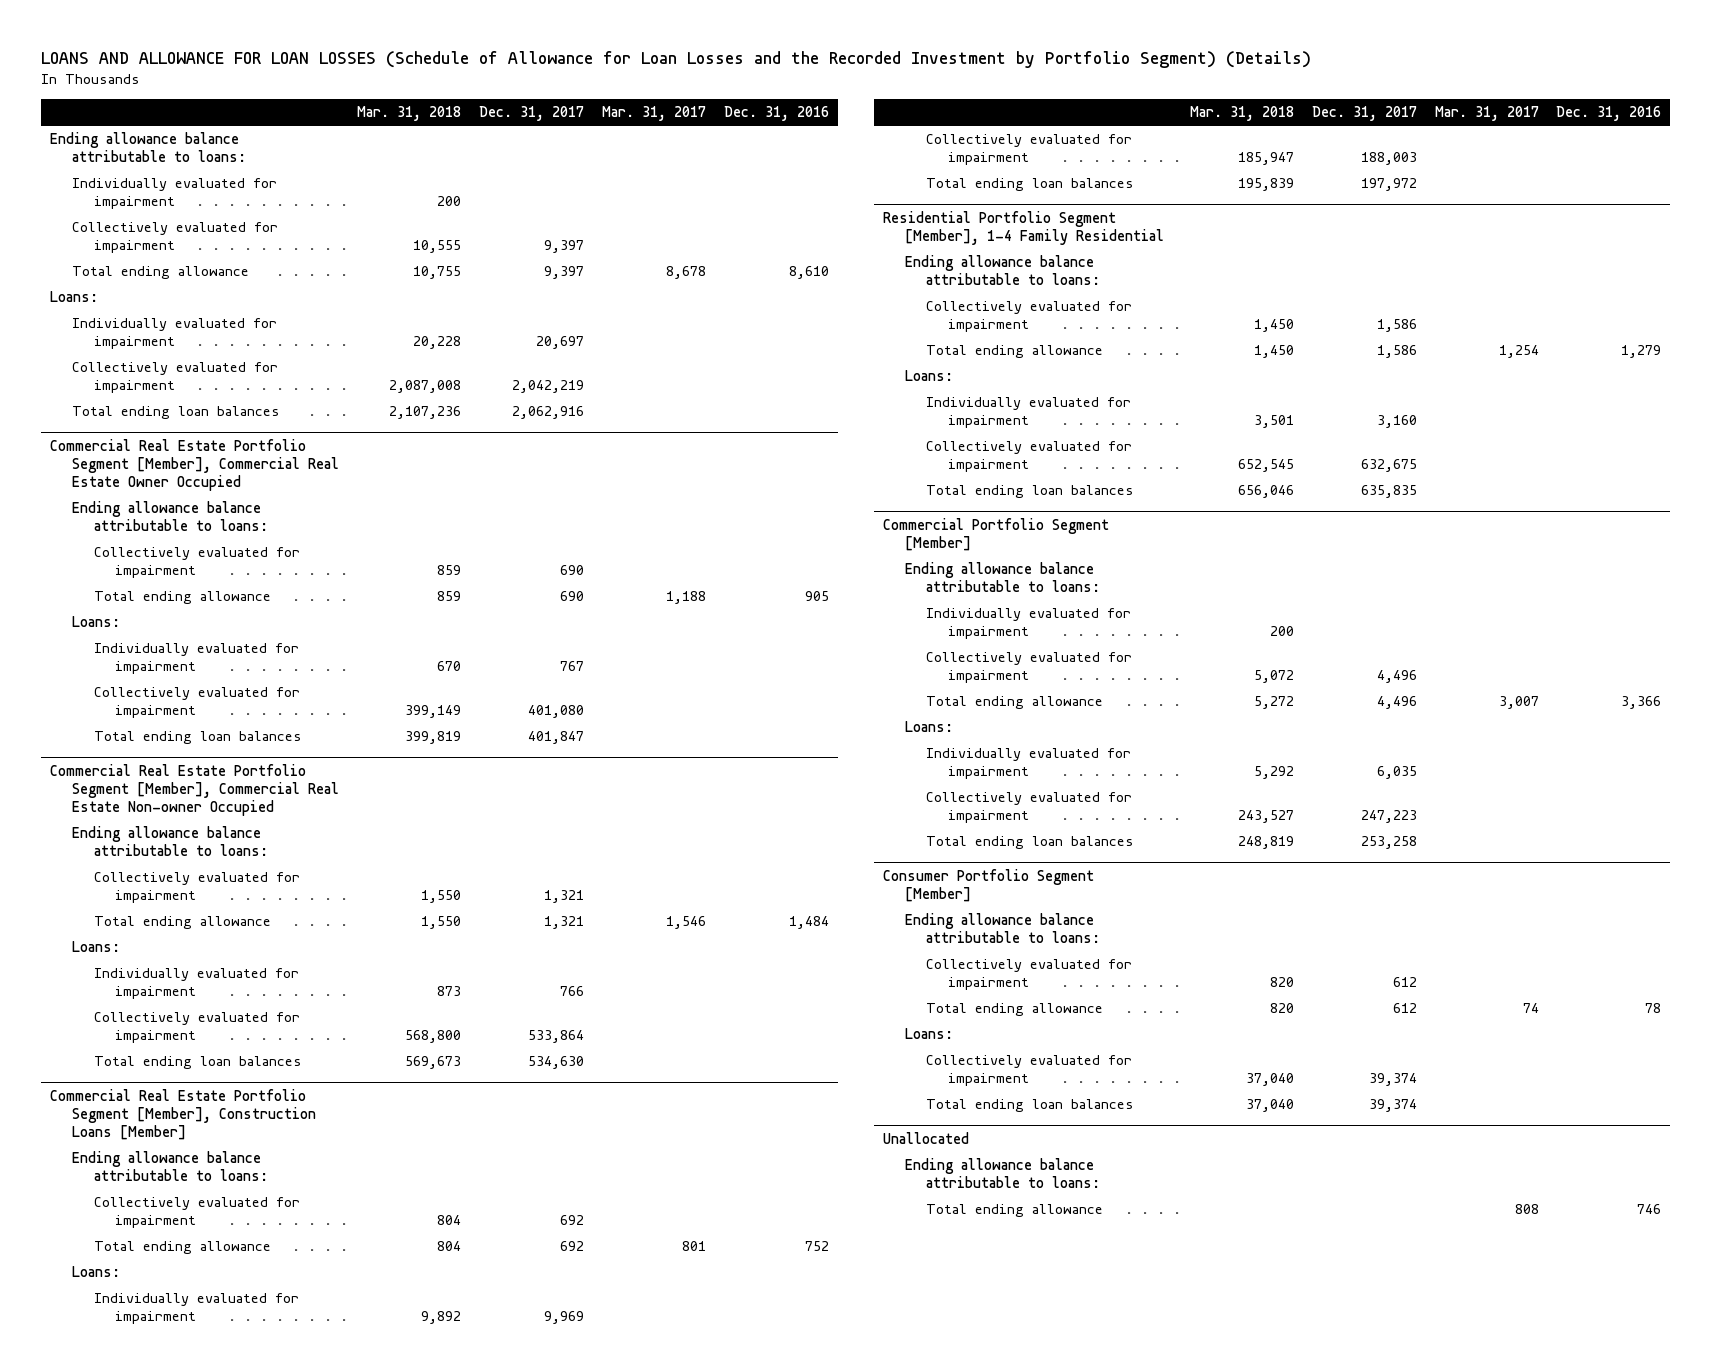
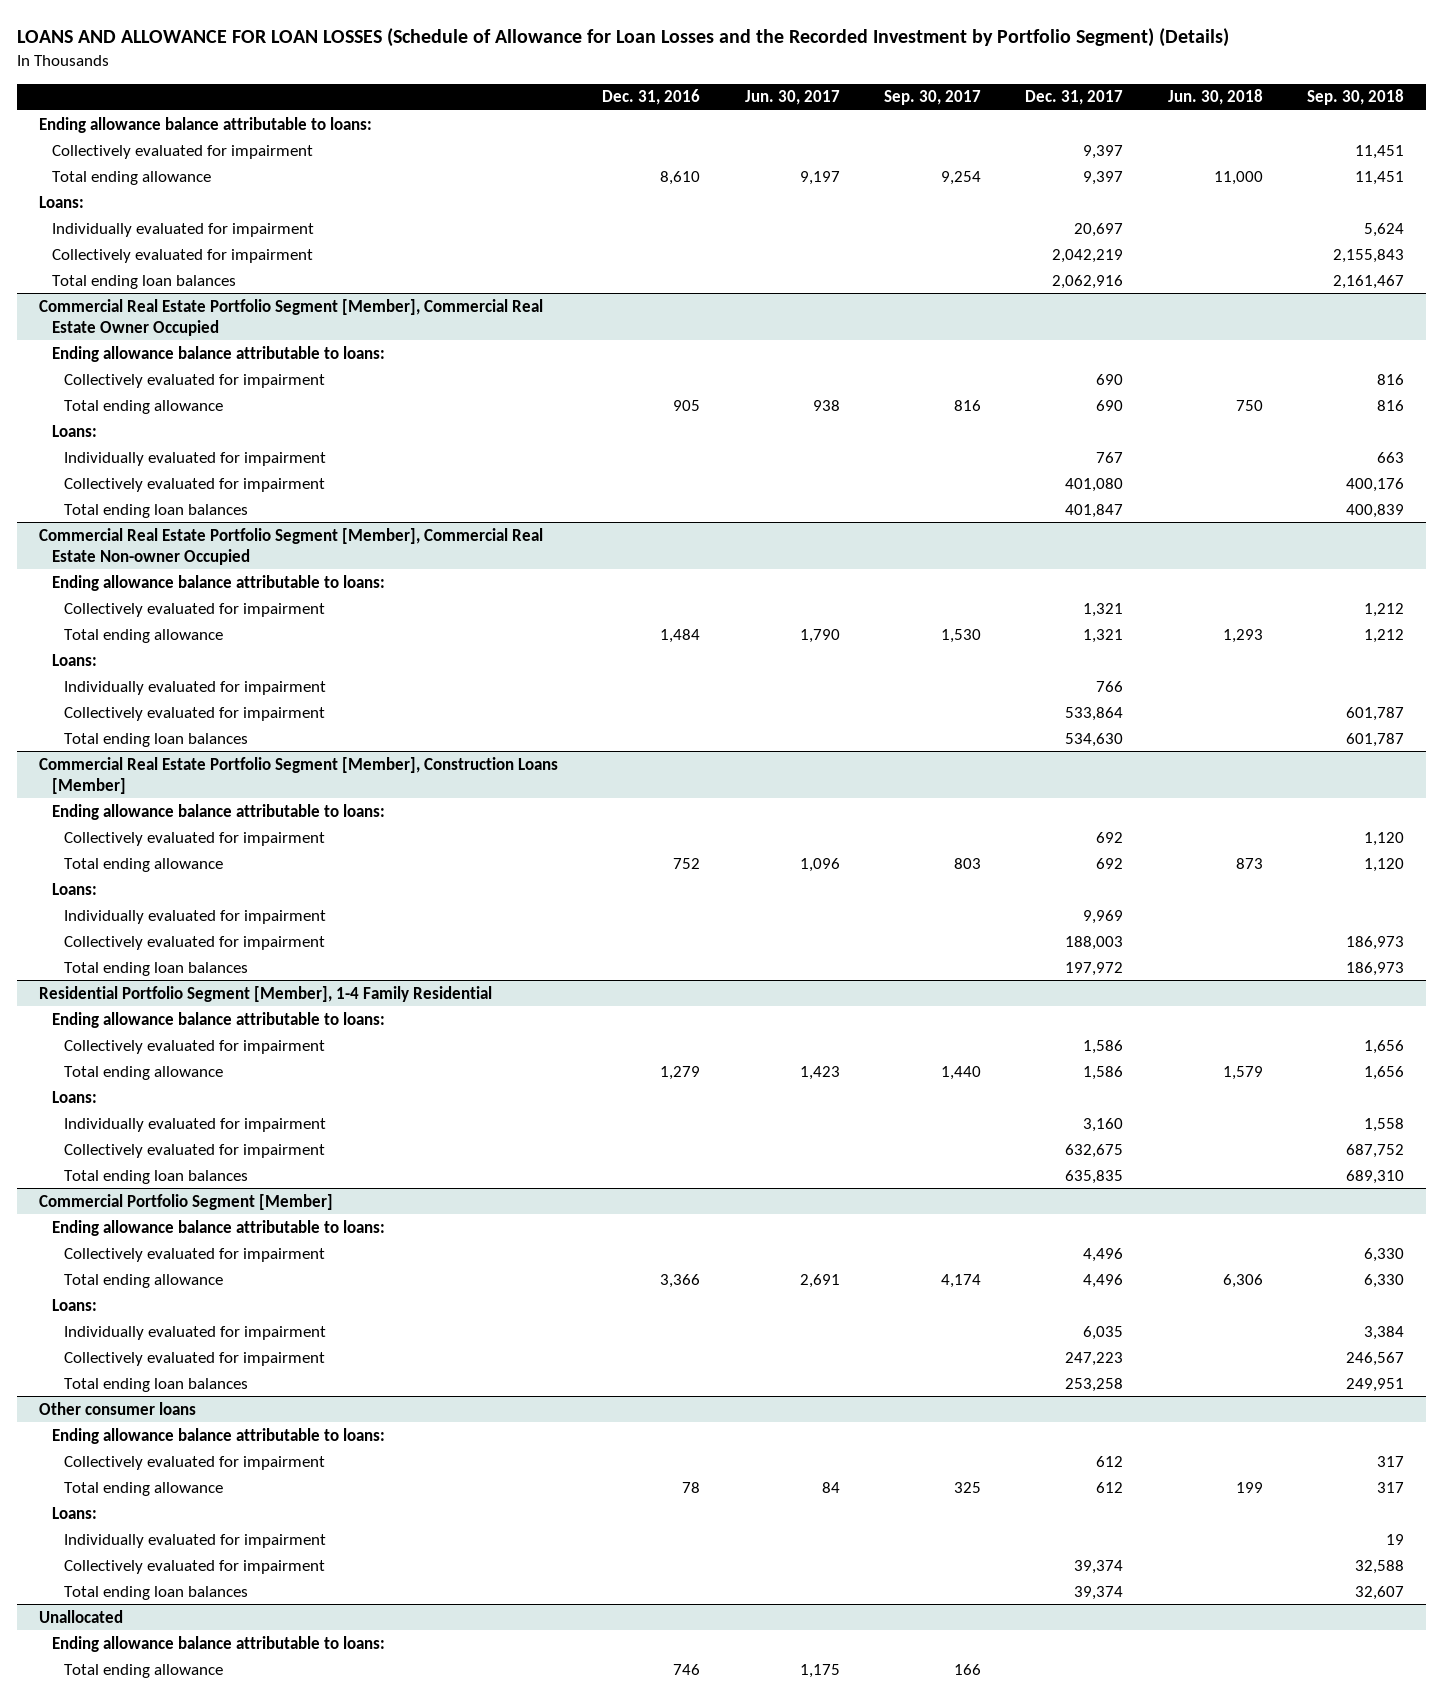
[356,106,461,122] Mar. 31, 2018 -> none
[601,106,706,122] Mar. 31, 2017 -> none
none -> [744,90,840,106] Jun. 30, 2017
none -> [883,90,981,106] Sep. 30, 2017
none -> [1167,89,1263,106] Jun. 30, 2018
none -> [1307,89,1405,106] Sep. 30, 2018
[71,178,277,210] Individually evaluated for impairment -> none
[926,608,1132,640] Individually evaluated for impairment -> none
[883,869,1095,903] Consumer Portfolio Segment [Member] -> [38,1401,196,1415] Other consumer loans
none -> [64,1533,327,1548] Individually evaluated for impairment

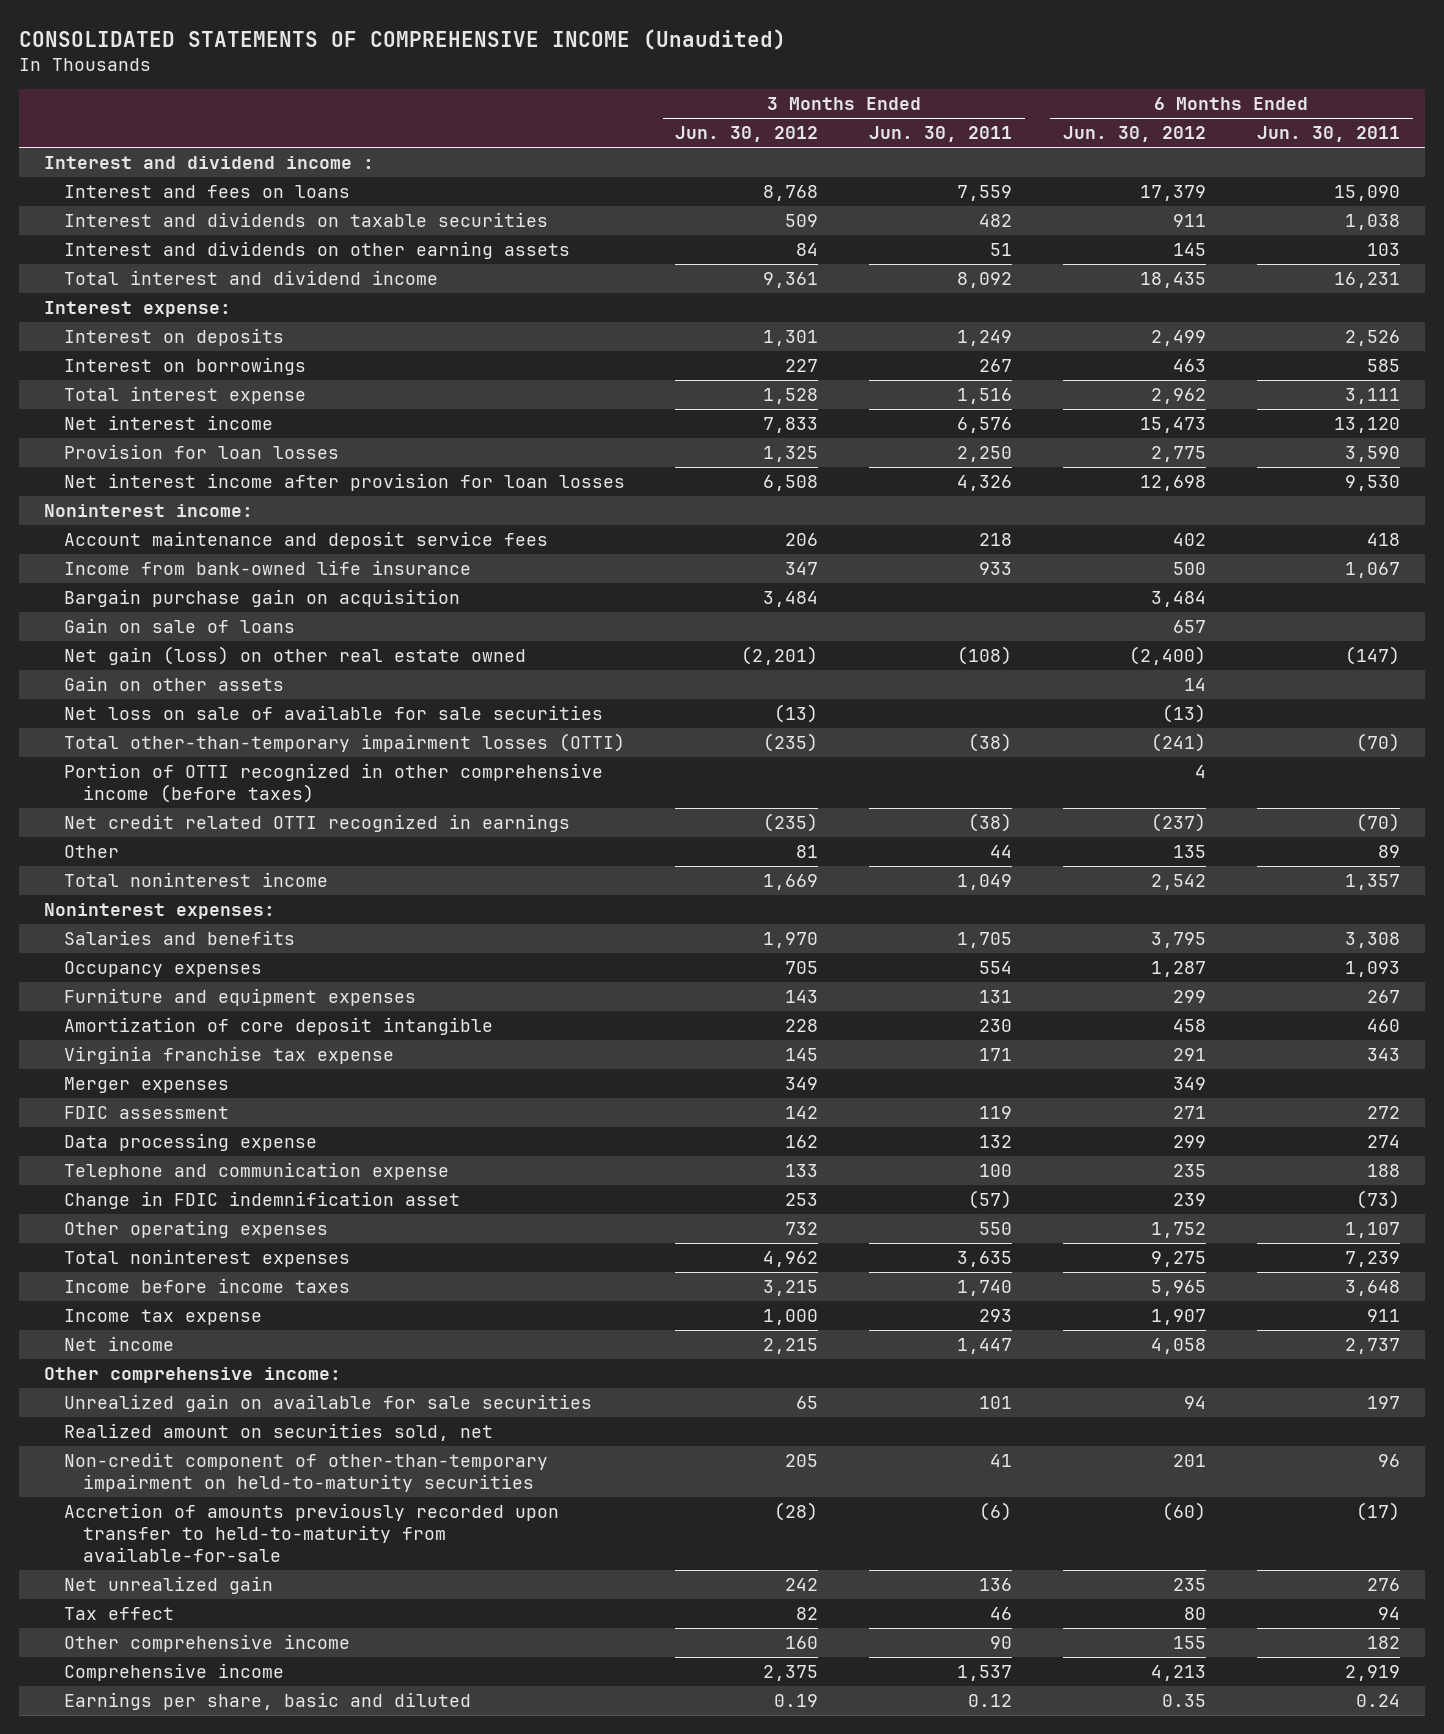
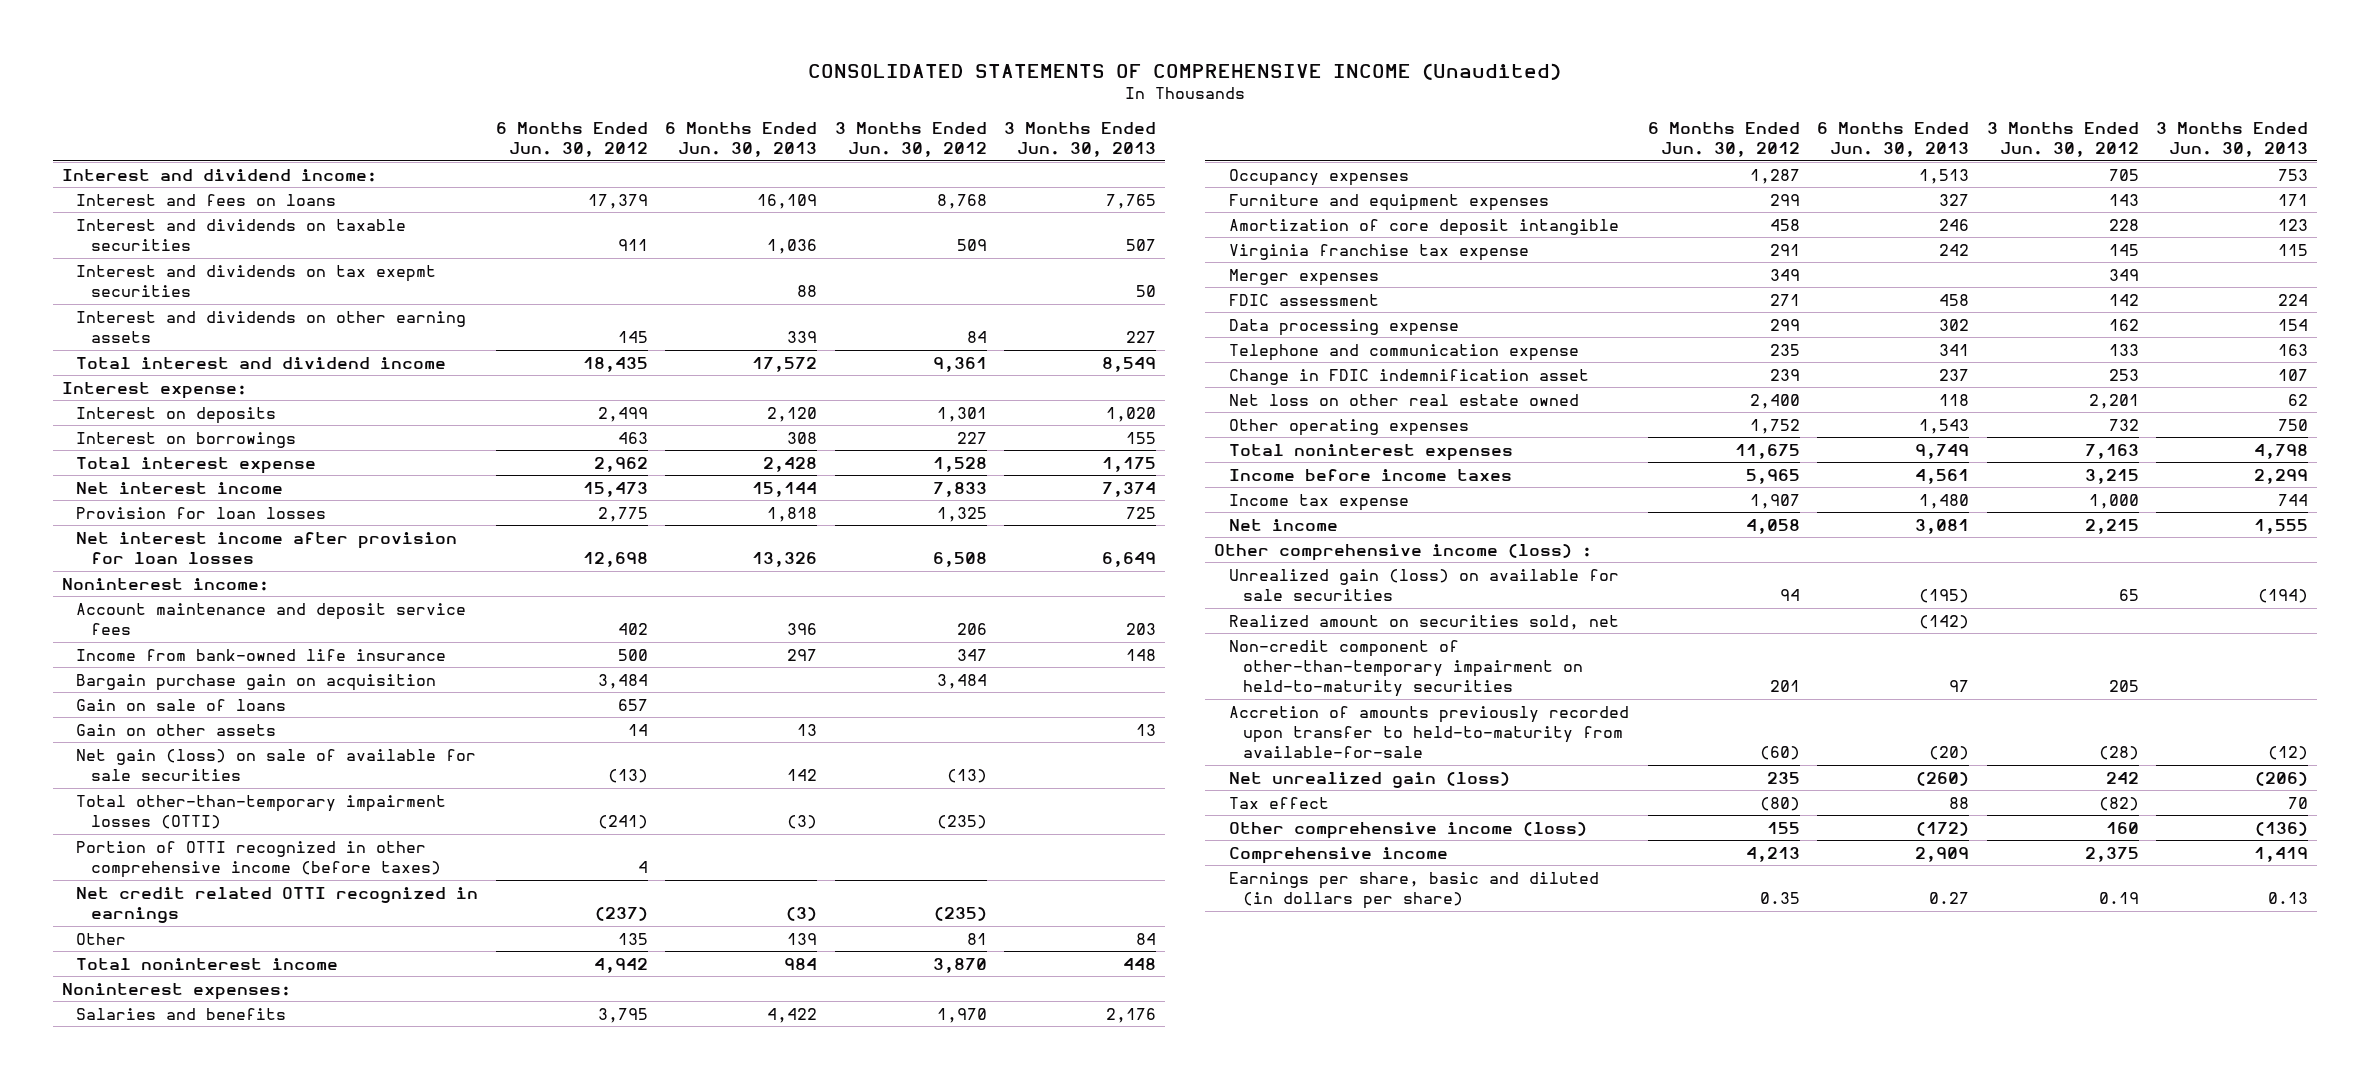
[869,126,1013,143] Jun. 30, 2011 -> none
[1256,126,1400,143] Jun. 30, 2011 -> none
none -> [665,121,818,158] 6 Months Ended Jun. 30, 2013
none -> [1004,121,1157,158] 3 Months Ended Jun. 30, 2013
[44,156,375,170] Interest and dividend income : -> [61,168,377,182] Interest and dividend income:
none -> [76,264,437,298] Interest and dividends on tax exepmt securities
[63,646,526,666] Net gain (loss) on other real estate owned -> none
[63,705,603,721] Net loss on sale of available for sale securities -> [76,748,477,782] Net gain (loss) on sale of available for sale securities
[763,874,819,891] 1,669 -> [932,957,987,973] 3,870
[1151,874,1207,891] 2,542 -> [593,957,648,973] 4,942
none -> [1228,393,1579,406] Net loss on other real estate owned
[763,1251,819,1268] 4,962 -> [2084,443,2139,459] 7,163
[1151,1251,1207,1268] 9,275 -> [1735,443,1801,459] 11,675
[44,1367,342,1384] Other comprehensive income: -> [1213,543,1592,561] Other comprehensive income (loss) :
[63,1394,592,1413] Unrealized gain on available for sale securities -> [1228,568,1619,602] Unrealized gain (loss) on available for sale securities
[63,1576,273,1595] Net unrealized gain -> [1228,771,1510,788] Net unrealized gain (loss)
[796,1607,819,1621] 82 -> [2098,796,2139,811] (82)
[1184,1607,1207,1621] 80 -> [1760,796,1801,811] (80)
[63,1634,350,1653] Other comprehensive income -> [1228,821,1587,839] Other comprehensive income (loss)
[63,1692,471,1711] Earnings per share, basic and diluted -> [1228,871,1599,910] Earnings per share, basic and diluted (in dollars per share)

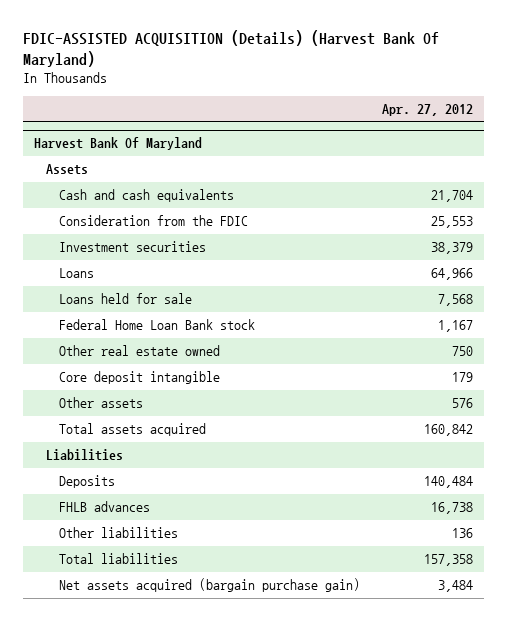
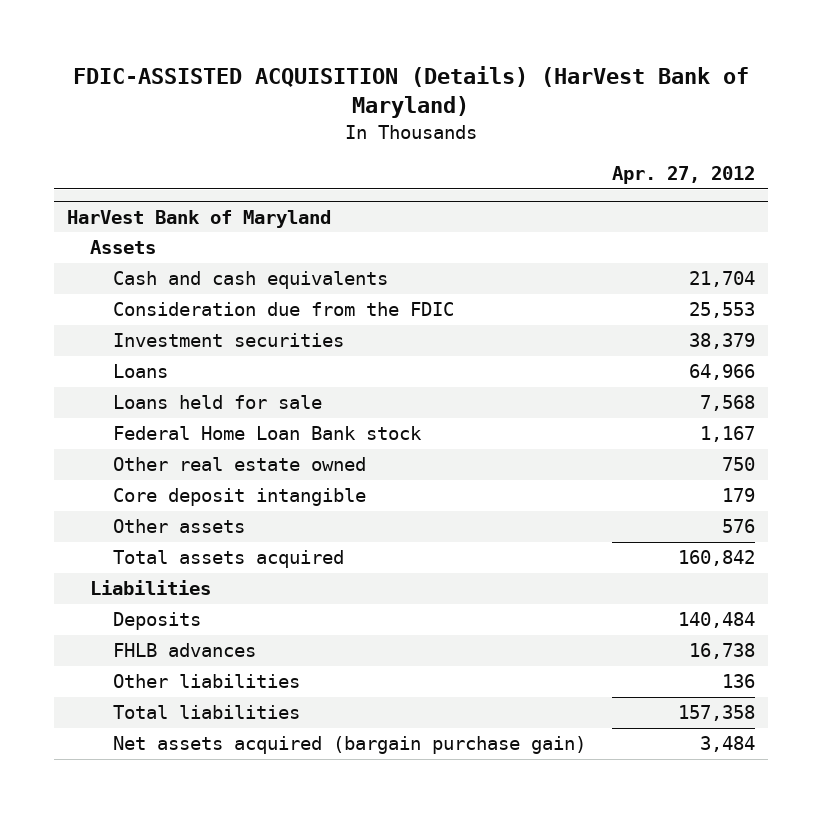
[22,30,439,68] FDIC-ASSISTED ACQUISITION (Details) (Harvest Bank Of Maryland) -> [73,65,750,119] FDIC-ASSISTED ACQUISITION (Details) (HarVest Bank of Maryland)
[33,137,202,151] Harvest Bank Of Maryland -> [67,209,332,228] HarVest Bank of Maryland
[59,215,249,227] Consideration from the FDIC -> [113,302,455,317] Consideration due from the FDIC

